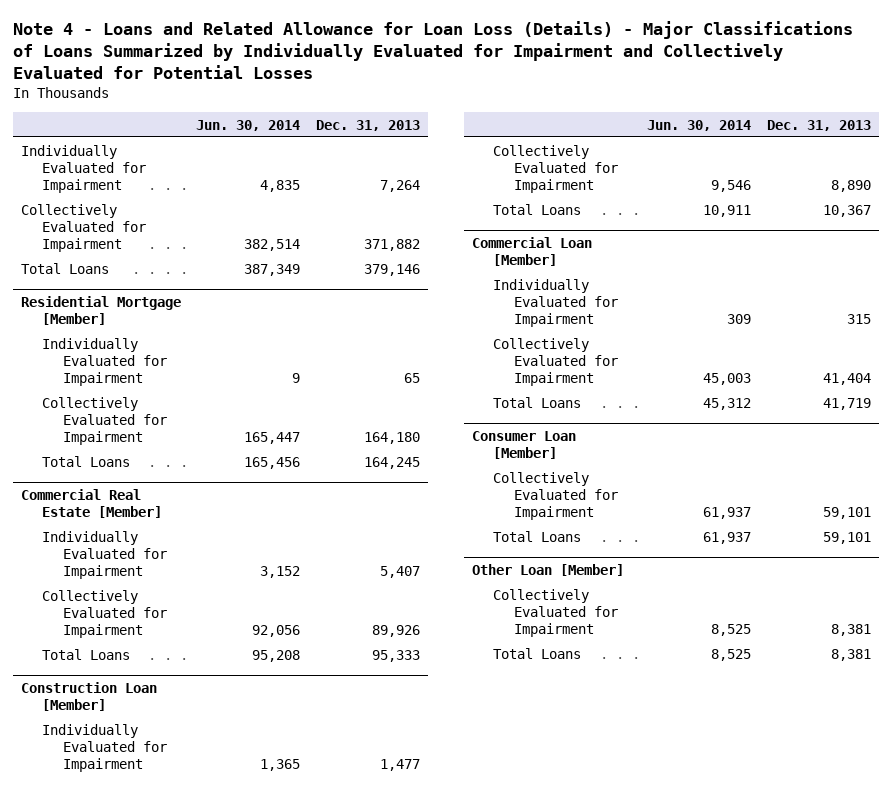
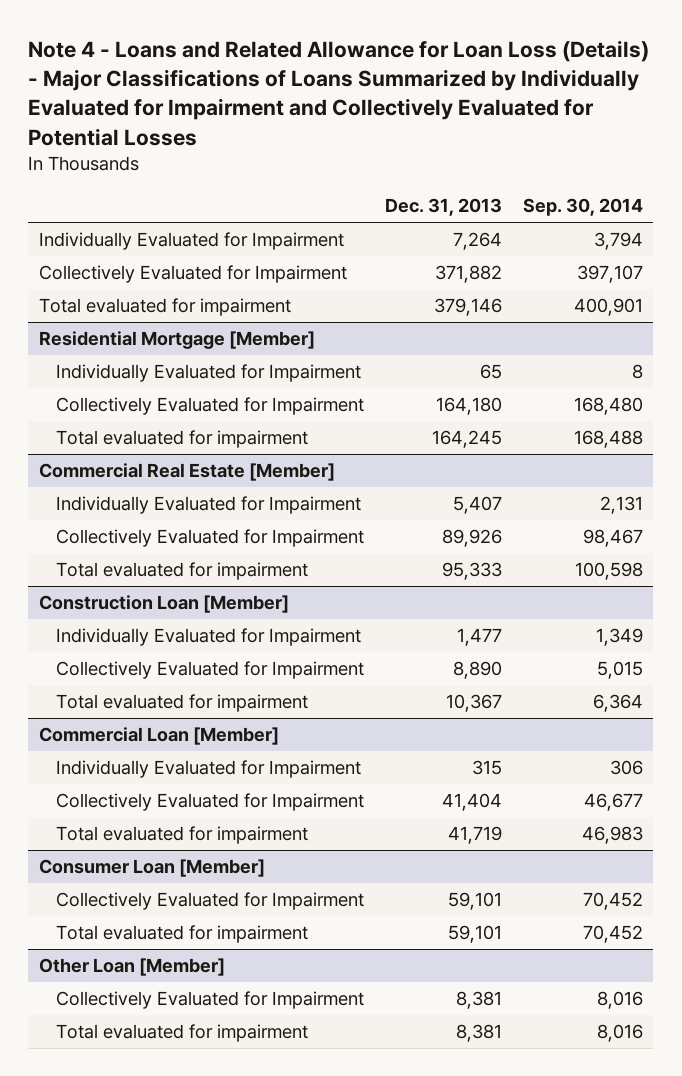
[196,119,301,131] Jun. 30, 2014 -> none
none -> [522,197,643,216] Sep. 30, 2014
[20,262,109,274] Total Loans -> [38,298,291,317] Total evaluated for impairment
[41,455,130,467] Total Loans -> [55,430,308,449] Total evaluated for impairment
[41,648,130,660] Total Loans -> [55,562,308,581] Total evaluated for impairment
[492,203,581,215] Total Loans -> [55,694,308,713] Total evaluated for impairment
[492,396,581,408] Total Loans -> [55,826,308,845] Total evaluated for impairment
[492,530,581,542] Total Loans -> [55,925,308,944] Total evaluated for impairment
[492,647,581,659] Total Loans -> [55,1024,308,1043] Total evaluated for impairment

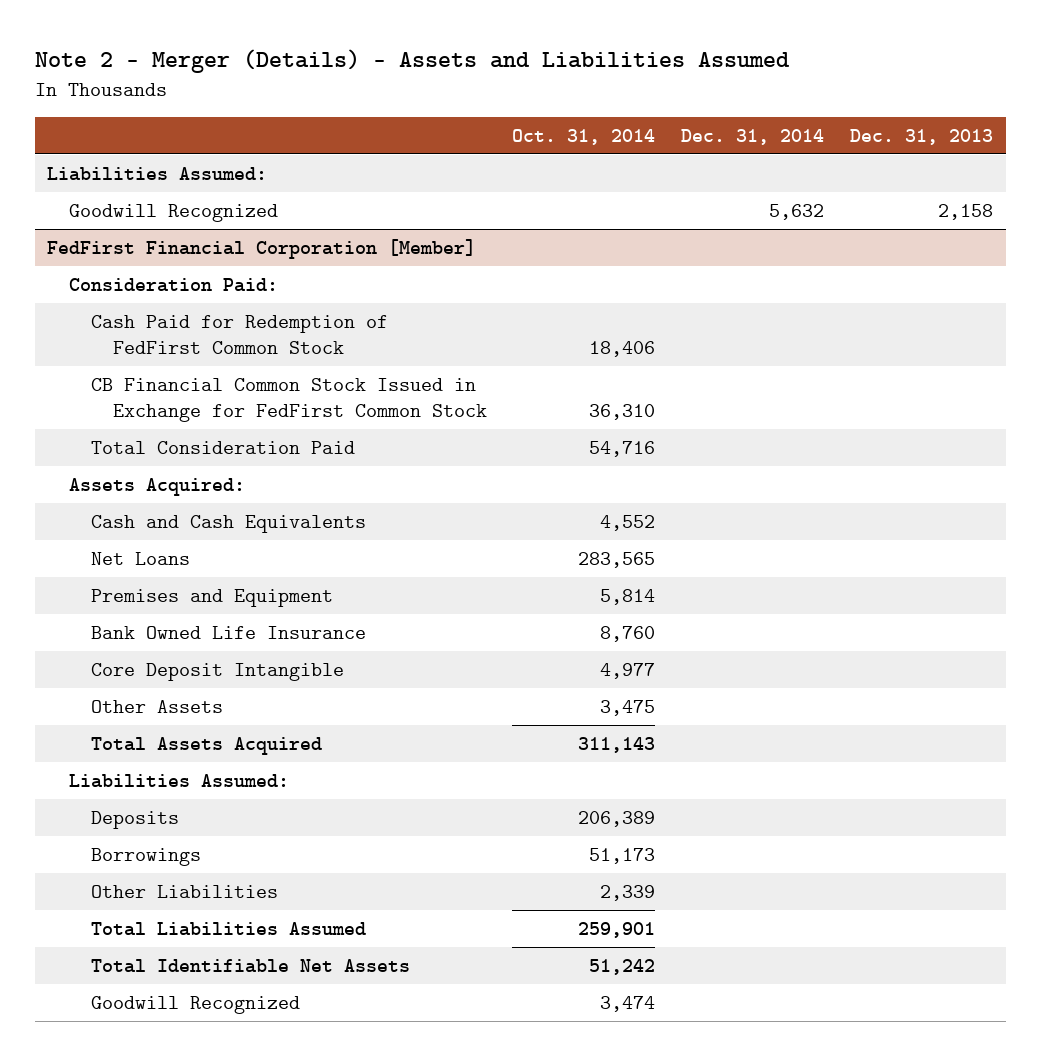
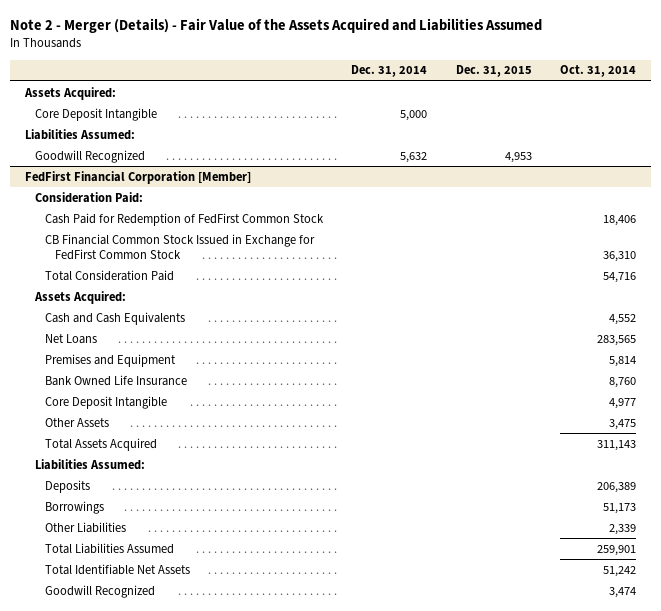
[34,49,790,74] Note 2 - Merger (Details) - Assets and Liabilities Assumed -> [10,17,543,33] Note 2 - Merger (Details) - Fair Value of the Assets Acquired and Liabilities Assumed
[849,128,993,145] Dec. 31, 2013 -> none
none -> [455,65,532,78] Dec. 31, 2015
none -> [23,86,116,100] Assets Acquired:
none -> [34,107,157,121] Core Deposit Intangible

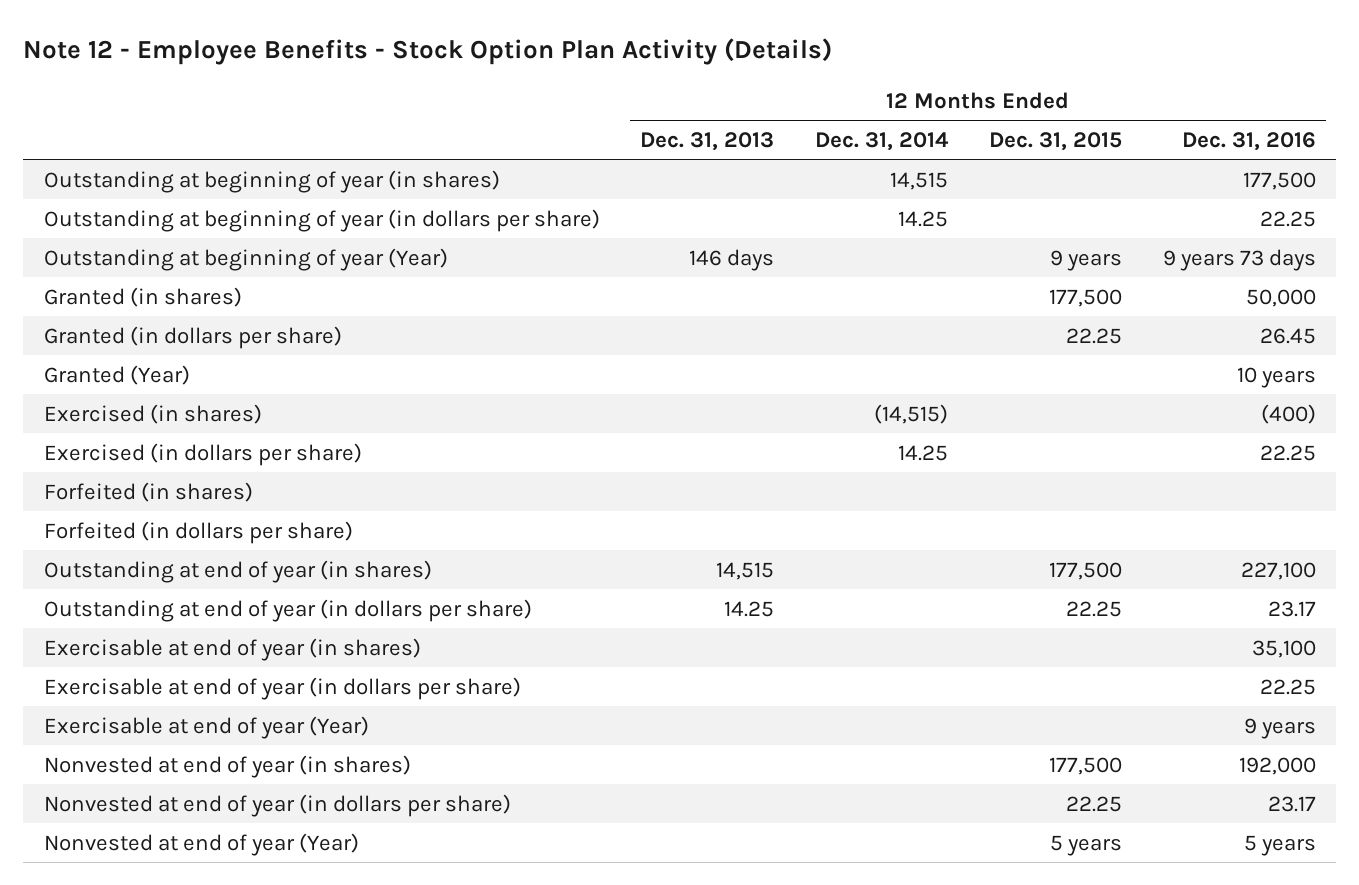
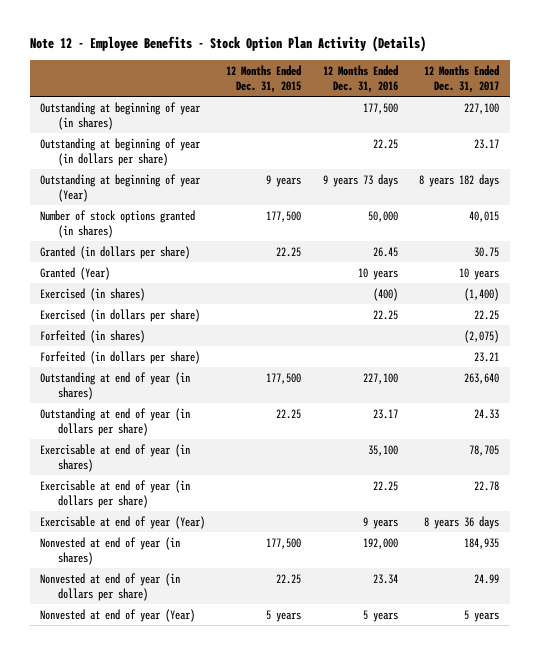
[640,131,775,151] Dec. 31, 2013 -> none
[815,131,950,151] Dec. 31, 2014 -> none
none -> [423,64,499,93] 12 Months Ended Dec. 31, 2017
[43,286,242,307] Granted (in shares) -> [40,209,196,238] Number of stock options granted (in shares)
[1267,795,1316,812] 23.17 -> [372,573,398,584] 23.34

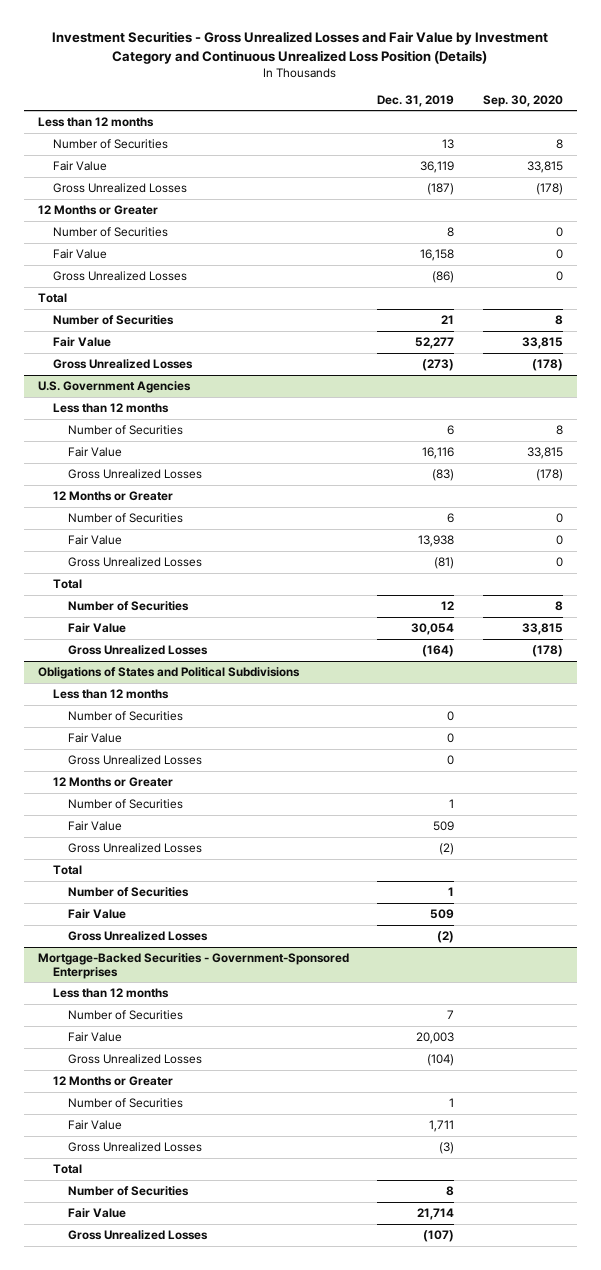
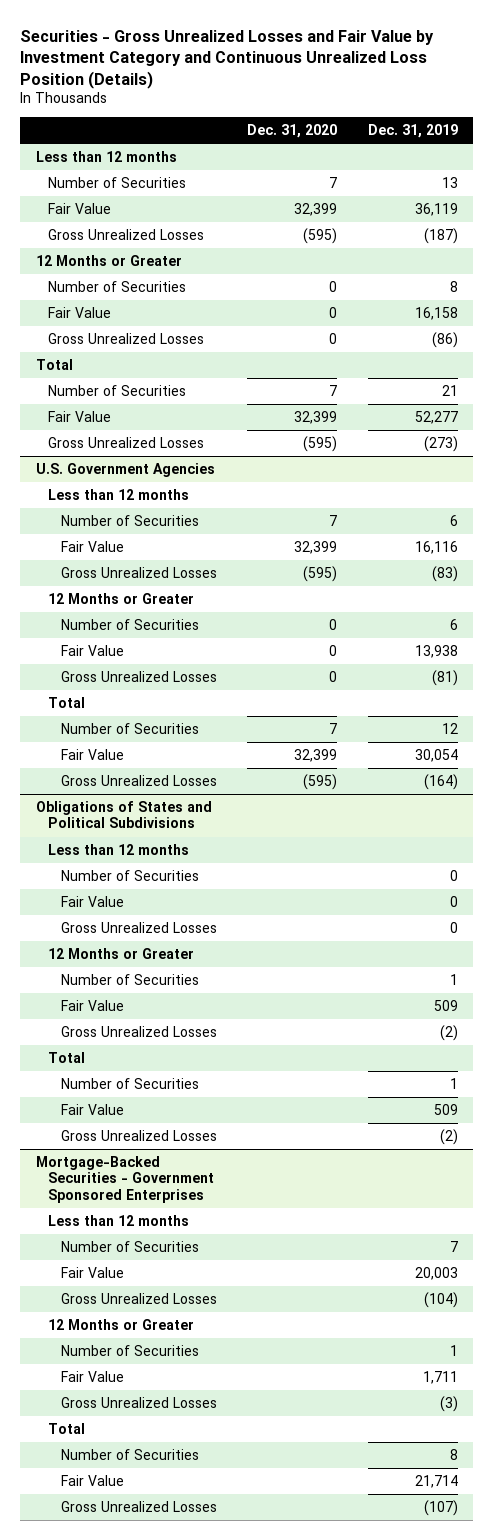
[52,31,549,64] Investment Securities - Gross Unrealized Losses and Fair Value by Investment Category and Continuous Unrealized Loss Position (Details) -> [20,29,435,89] Securities - Gross Unrealized Losses and Fair Value by Investment Category and Continuous Unrealized Loss Position (Details)
[482,94,563,107] Sep. 30, 2020 -> none
none -> [247,124,338,139] Dec. 31, 2020
[37,953,349,979] Mortgage-Backed Securities - Government-Sponsored Enterprises -> [35,1156,215,1203] Mortgage-Backed Securities - Government Sponsored Enterprises

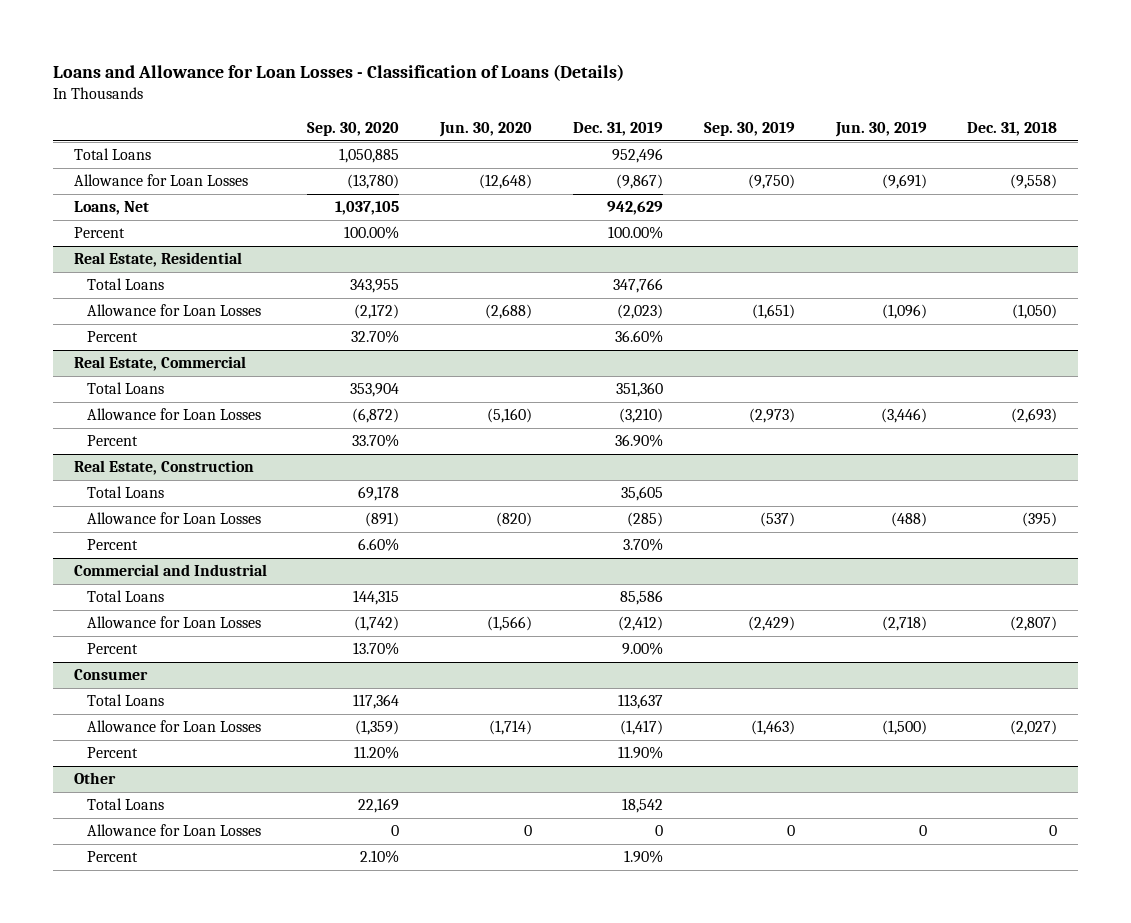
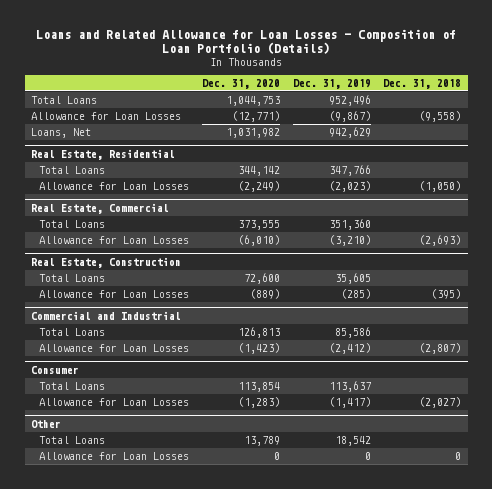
[53,63,625,81] Loans and Allowance for Loan Losses - Classification of Loans (Details) -> [36,28,457,55] Loans and Related Allowance for Loan Losses - Composition of Loan Portfolio (Details)
[307,122,400,137] Sep. 30, 2020 -> none
[439,122,533,138] Jun. 30, 2020 -> none
[703,122,795,137] Sep. 30, 2019 -> none
[834,122,927,138] Jun. 30, 2019 -> none
none -> [202,79,281,90] Dec. 31, 2020
[73,227,125,239] Percent -> none
[86,331,138,343] Percent -> none
[86,435,138,447] Percent -> none
[86,539,138,551] Percent -> none
[86,643,138,655] Percent -> none
[86,747,138,759] Percent -> none
[86,851,138,863] Percent -> none

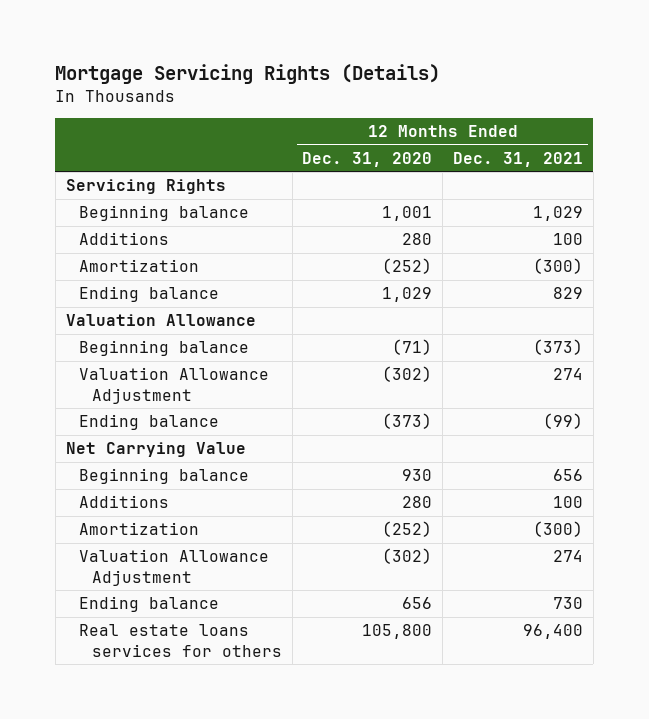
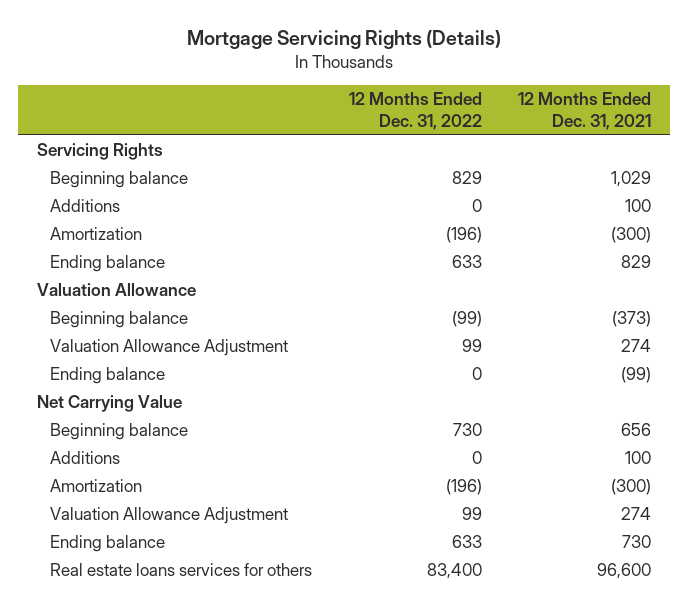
[302,151,433,167] Dec. 31, 2020 -> none
none -> [348,92,482,131] 12 Months Ended Dec. 31, 2022
[522,624,583,640] 96,400 -> [597,563,652,580] 96,600

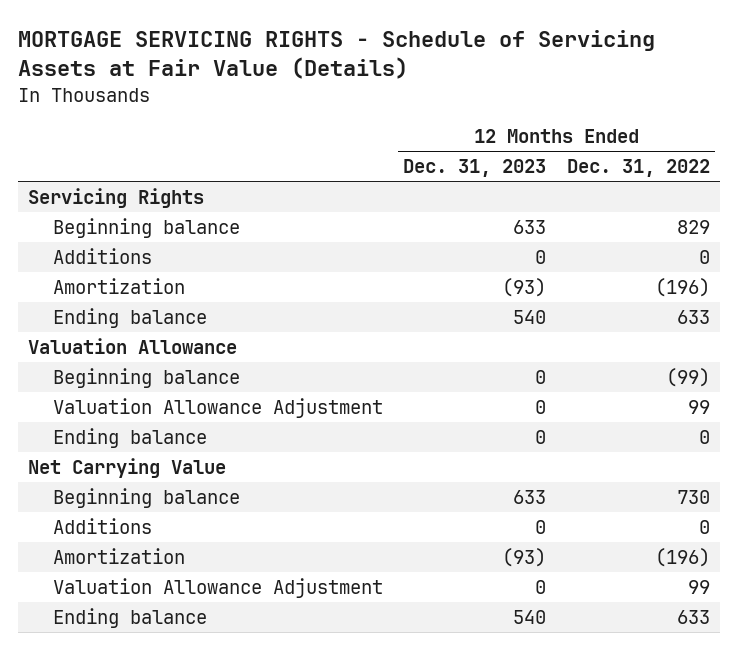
[187,29,502,49] Mortgage Servicing Rights (Details) -> [17,30,655,80] MORTGAGE SERVICING RIGHTS - Schedule of Servicing Assets at Fair Value (Details)
[518,92,652,131] 12 Months Ended Dec. 31, 2021 -> none
none -> [403,158,547,177] Dec. 31, 2023
[50,563,313,577] Real estate loans services for others -> none

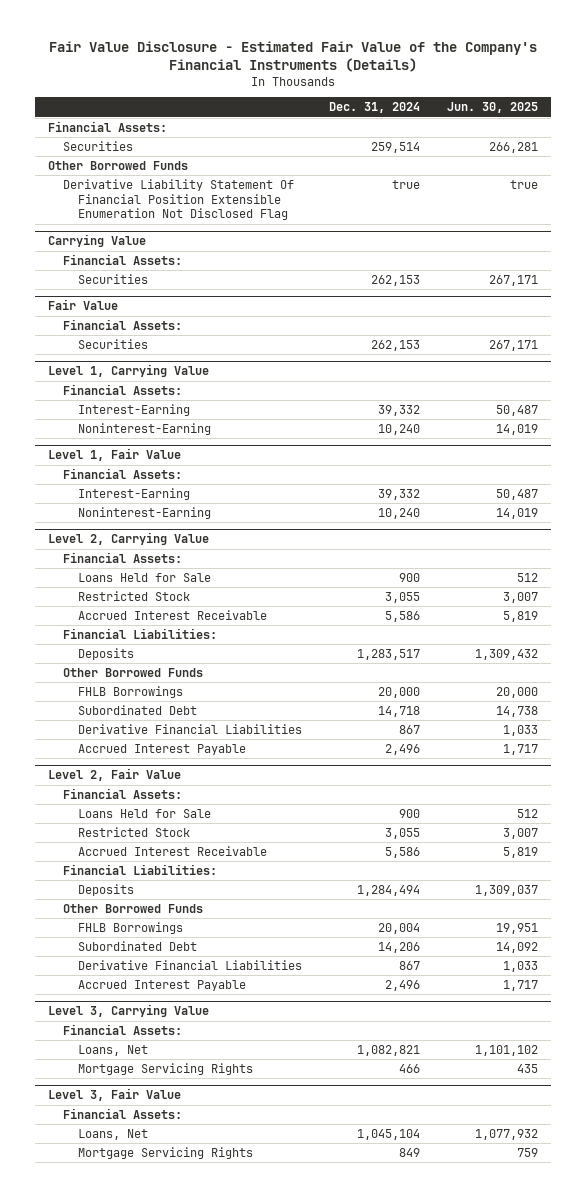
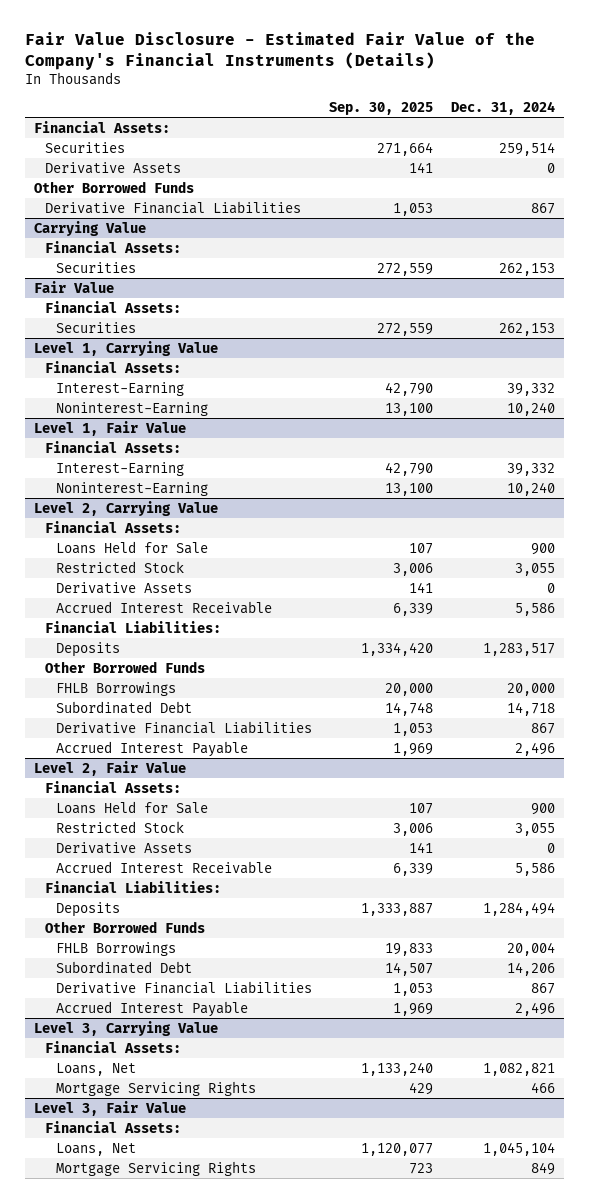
[446,102,538,114] Jun. 30, 2025 -> none
none -> [329,102,434,116] Sep. 30, 2025
none -> [44,161,181,174] Derivative Assets
[62,178,294,221] Derivative Liability Statement Of Financial Position Extensible Enumeration Not Disclosed Flag -> none
none -> [44,200,301,214] Derivative Financial Liabilities
none -> [55,581,192,594] Derivative Assets
none -> [55,841,192,854] Derivative Assets

